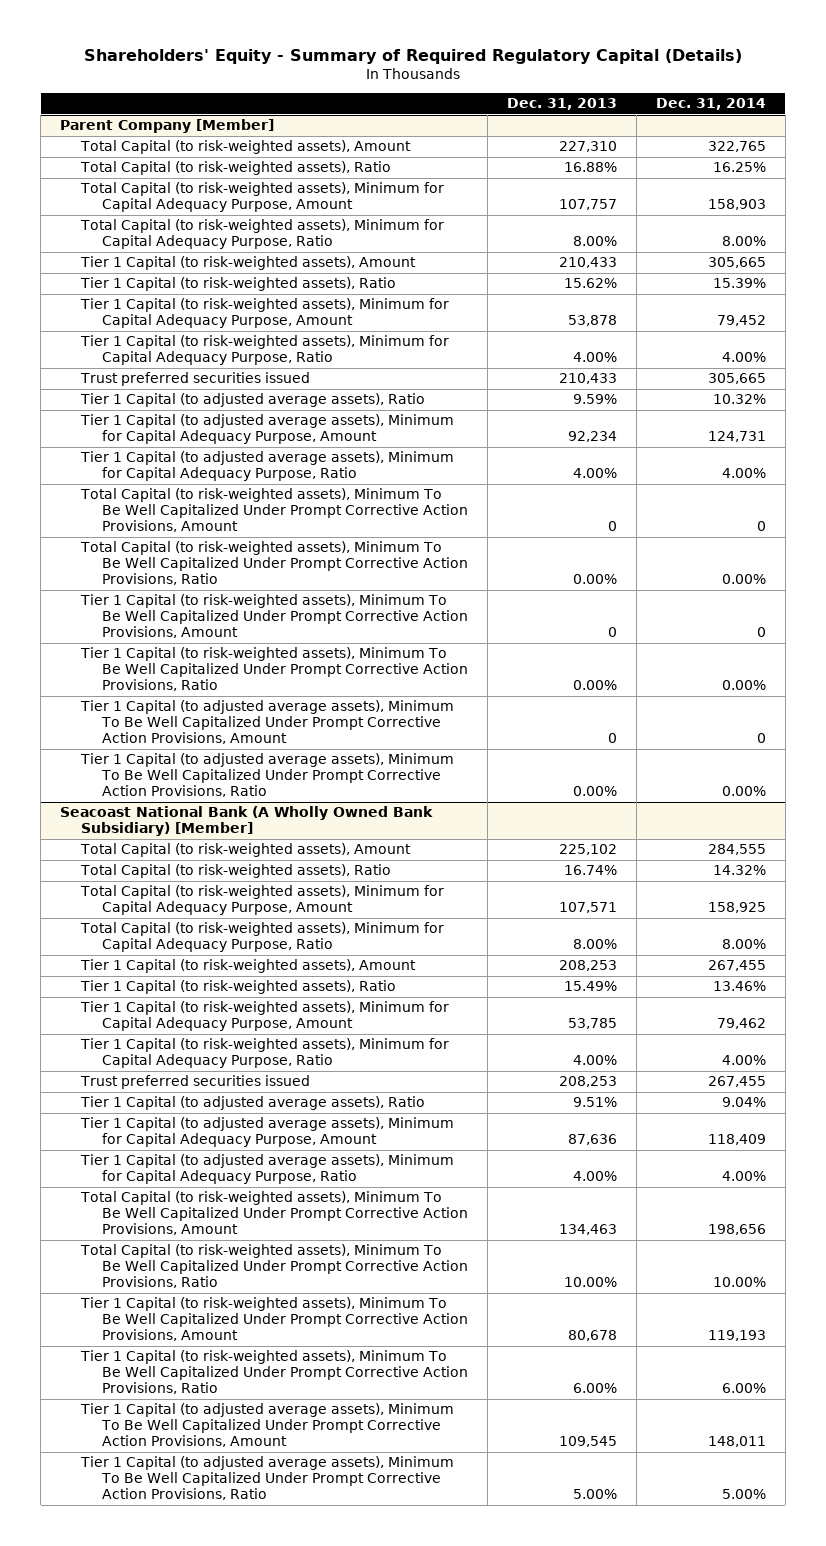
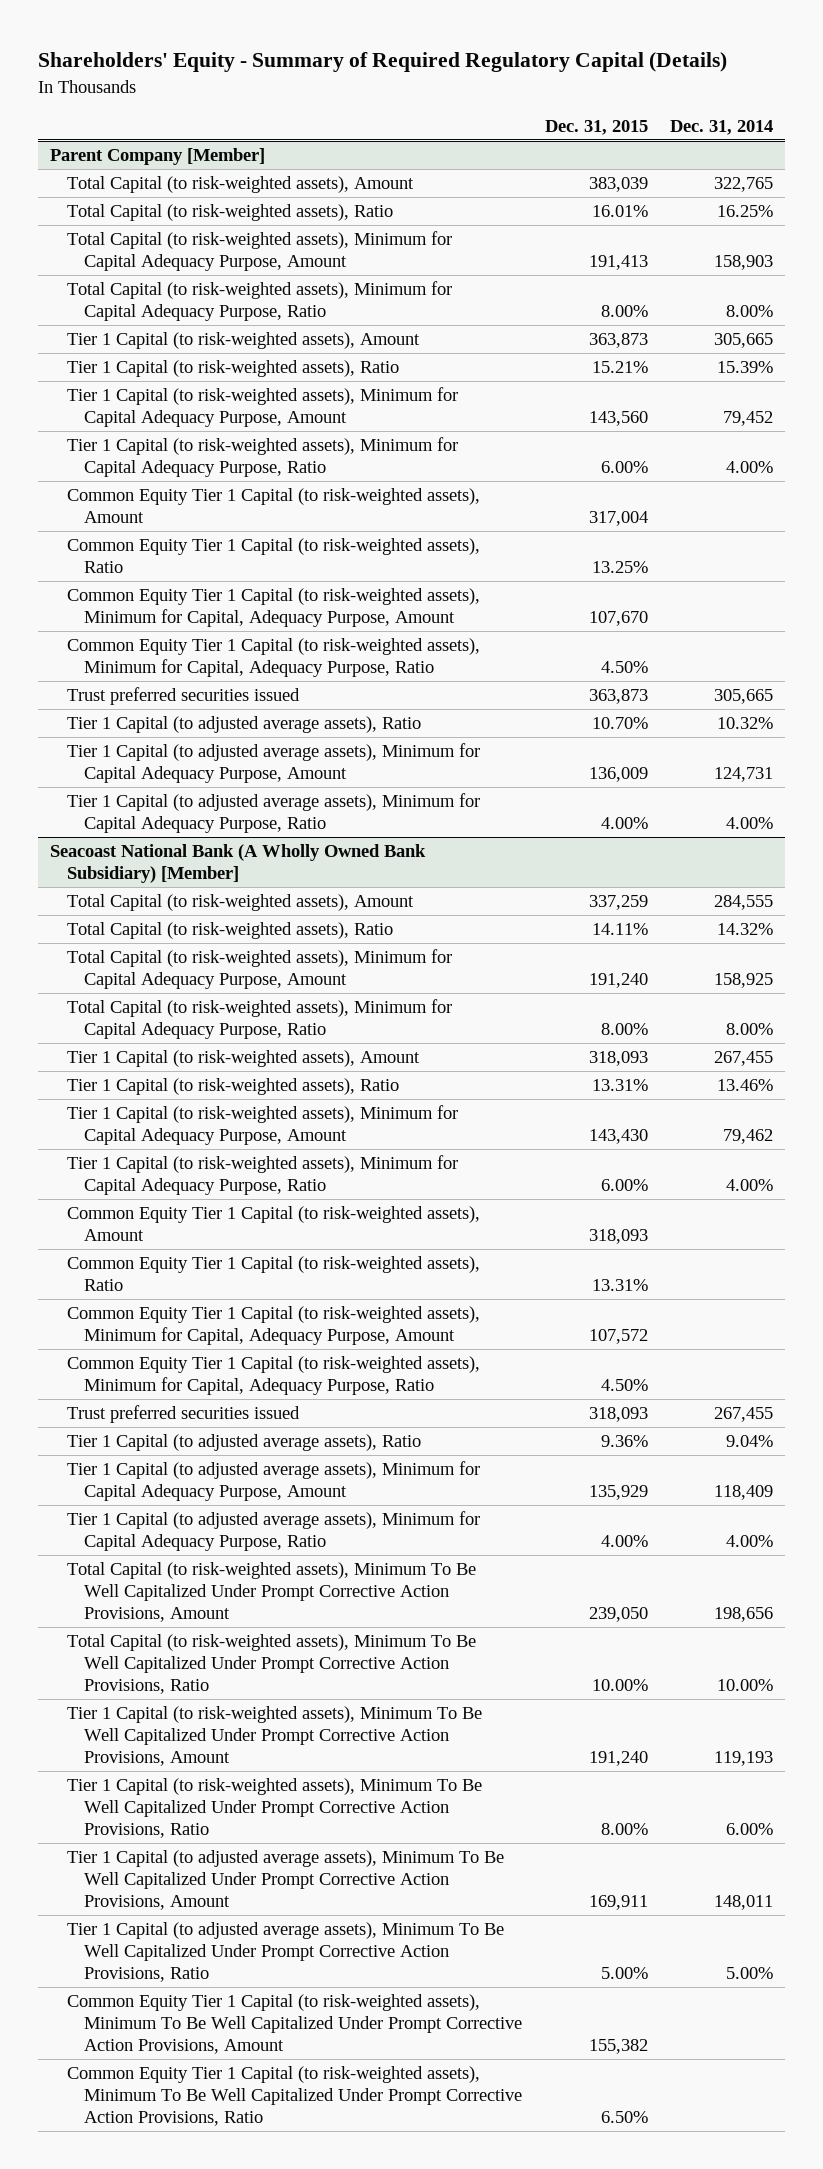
[507,98,618,111] Dec. 31, 2013 -> none
none -> [544,119,648,135] Dec. 31, 2015
none -> [66,488,480,524] Common Equity Tier 1 Capital (to risk-weighted assets), Amount
none -> [66,538,480,574] Common Equity Tier 1 Capital (to risk-weighted assets), Ratio
none -> [66,588,480,628] Common Equity Tier 1 Capital (to risk-weighted assets), Minimum for Capital, Adequacy Purpose, Amount
none -> [66,638,480,678] Common Equity Tier 1 Capital (to risk-weighted assets), Minimum for Capital, Adequacy Purpose, Ratio
[80,488,469,533] Total Capital (to risk-weighted assets), Minimum To Be Well Capitalized Under Prompt Corrective Action Provisions, Amount -> none
[80,541,469,586] Total Capital (to risk-weighted assets), Minimum To Be Well Capitalized Under Prompt Corrective Action Provisions, Ratio -> none
[80,594,469,639] Tier 1 Capital (to risk-weighted assets), Minimum To Be Well Capitalized Under Prompt Corrective Action Provisions, Amount -> none
[80,647,469,692] Tier 1 Capital (to risk-weighted assets), Minimum To Be Well Capitalized Under Prompt Corrective Action Provisions, Ratio -> none
[80,700,455,745] Tier 1 Capital (to adjusted average assets), Minimum To Be Well Capitalized Under Prompt Corrective Action Provisions, Amount -> none
[80,753,455,798] Tier 1 Capital (to adjusted average assets), Minimum To Be Well Capitalized Under Prompt Corrective Action Provisions, Ratio -> none
none -> [66,1206,480,1242] Common Equity Tier 1 Capital (to risk-weighted assets), Amount
none -> [66,1256,480,1292] Common Equity Tier 1 Capital (to risk-weighted assets), Ratio
none -> [66,1306,480,1346] Common Equity Tier 1 Capital (to risk-weighted assets), Minimum for Capital, Adequacy Purpose, Amount
none -> [66,1356,480,1396] Common Equity Tier 1 Capital (to risk-weighted assets), Minimum for Capital, Adequacy Purpose, Ratio
none -> [66,1994,523,2055] Common Equity Tier 1 Capital (to risk-weighted assets), Minimum To Be Well Capitalized Under Prompt Corrective Action Provisions, Amount
none -> [66,2066,523,2127] Common Equity Tier 1 Capital (to risk-weighted assets), Minimum To Be Well Capitalized Under Prompt Corrective Action Provisions, Ratio

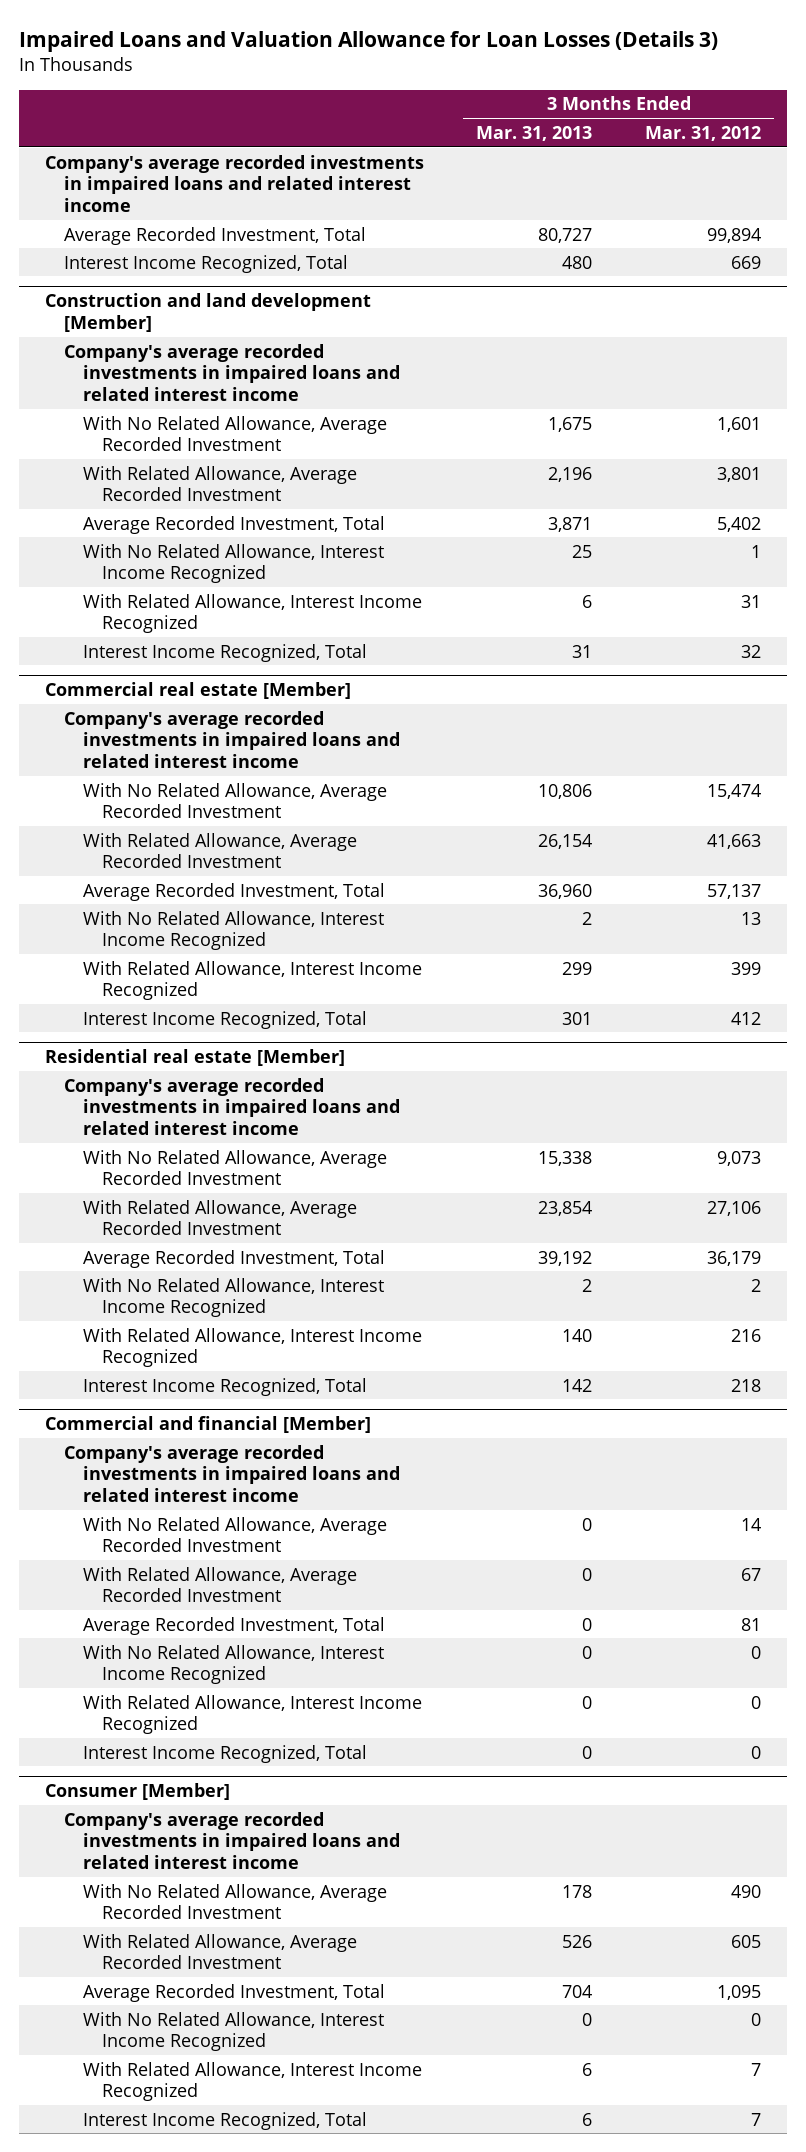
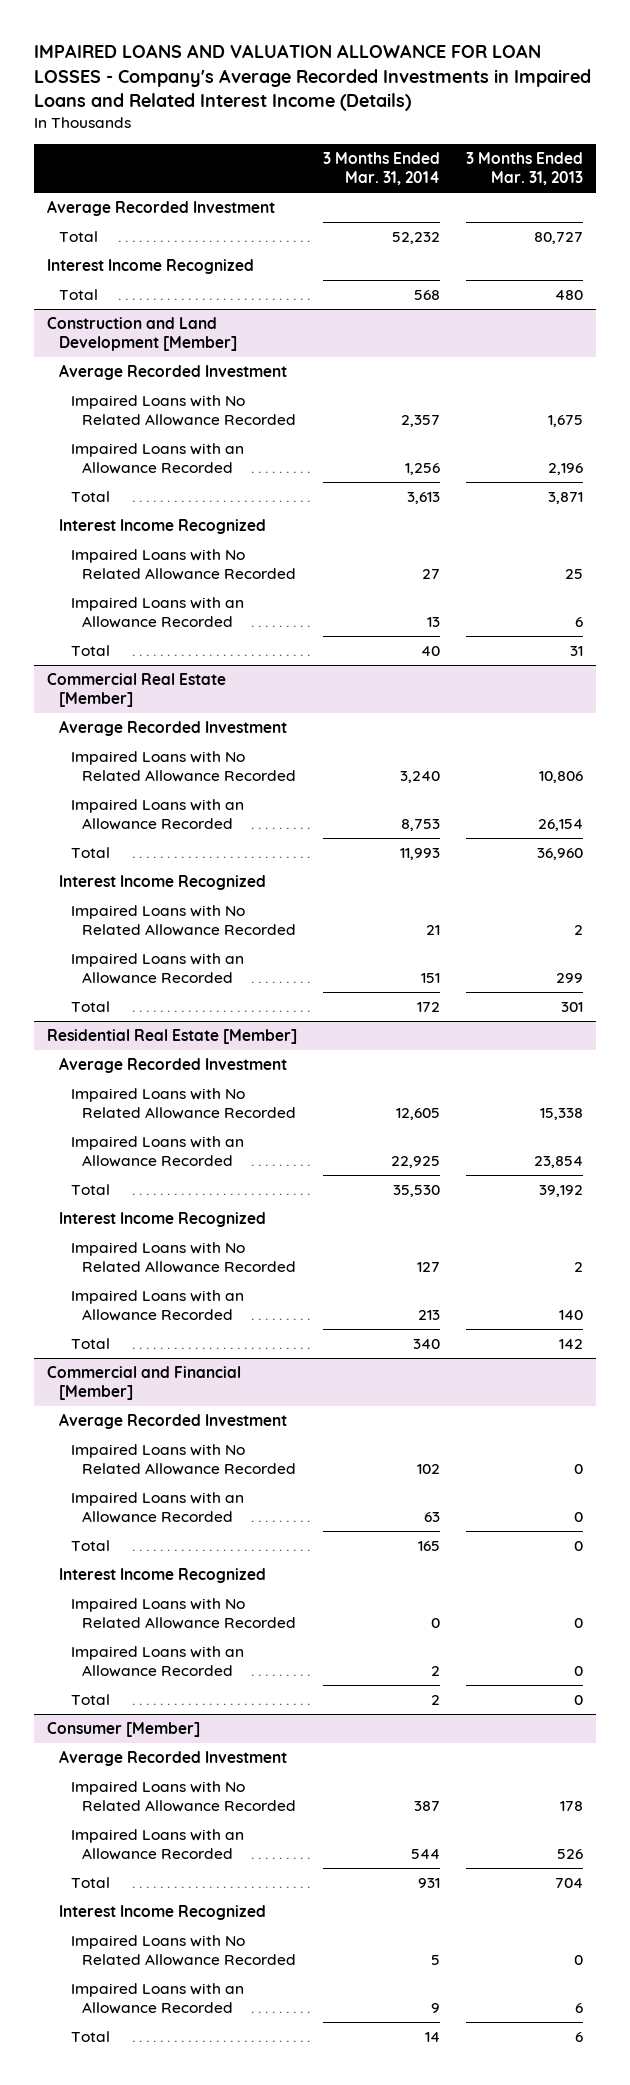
[18,30,718,52] Impaired Loans and Valuation Allowance for Loan Losses (Details 3) -> [33,44,591,112] IMPAIRED LOANS AND VALUATION ALLOWANCE FOR LOAN LOSSES - Company's Average Recorded Investments in Impaired Loans and Related Interest Income (Details)
[644,125,761,141] Mar. 31, 2012 -> none
none -> [322,152,440,185] 3 Months Ended Mar. 31, 2014
[44,154,424,212] Company's average recorded investments in impaired loans and related interest income -> none
[63,343,400,401] Company's average recorded investments in impaired loans and related interest income -> none
[63,710,400,768] Company's average recorded investments in impaired loans and related interest income -> none
[63,1077,400,1135] Company's average recorded investments in impaired loans and related interest income -> none
[63,1444,400,1502] Company's average recorded investments in impaired loans and related interest income -> none
none -> [46,200,275,217] Average Recorded Investment
[63,226,366,245] Average Recorded Investment, Total -> [58,231,98,243] Total
none -> [46,259,254,275] Interest Income Recognized
[63,254,348,273] Interest Income Recognized, Total -> [58,289,98,301] Total
[44,293,371,333] Construction and land development [Member] -> [46,317,237,351] Construction and Land Development [Member]
none -> [58,364,287,381] Average Recorded Investment
[82,415,387,452] With No Related Allowance, Average Recorded Investment -> [70,395,297,426] Impaired Loans with No Related Allowance Recorded
[82,465,357,502] With Related Allowance, Average Recorded Investment -> [70,443,244,474] Impaired Loans with an Allowance Recorded
[82,515,385,534] Average Recorded Investment, Total -> [70,491,110,503] Total
none -> [58,519,266,535] Interest Income Recognized
[82,543,384,584] With No Related Allowance, Interest Income Recognized -> [70,549,297,580] Impaired Loans with No Related Allowance Recorded
[82,593,422,634] With Related Allowance, Interest Income Recognized -> [70,597,244,628] Impaired Loans with an Allowance Recorded
[82,643,367,662] Interest Income Recognized, Total -> [70,645,110,657] Total
[44,682,351,700] Commercial real estate [Member] -> [46,673,226,707] Commercial Real Estate [Member]
none -> [58,720,287,737] Average Recorded Investment
[82,782,387,819] With No Related Allowance, Average Recorded Investment -> [70,751,297,782] Impaired Loans with No Related Allowance Recorded
[82,832,357,869] With Related Allowance, Average Recorded Investment -> [70,799,244,830] Impaired Loans with an Allowance Recorded
[82,882,385,901] Average Recorded Investment, Total -> [70,847,110,859] Total
none -> [58,875,266,891] Interest Income Recognized
[82,910,384,951] With No Related Allowance, Interest Income Recognized -> [70,905,297,936] Impaired Loans with No Related Allowance Recorded
[82,960,422,1001] With Related Allowance, Interest Income Recognized -> [70,953,244,984] Impaired Loans with an Allowance Recorded
[82,1010,367,1029] Interest Income Recognized, Total -> [70,1001,110,1013] Total
[44,1049,345,1067] Residential real estate [Member] -> [46,1029,297,1045] Residential Real Estate [Member]
none -> [58,1057,287,1074] Average Recorded Investment
[82,1149,387,1186] With No Related Allowance, Average Recorded Investment -> [70,1088,297,1119] Impaired Loans with No Related Allowance Recorded
[82,1199,357,1236] With Related Allowance, Average Recorded Investment -> [70,1136,244,1167] Impaired Loans with an Allowance Recorded
[82,1249,385,1268] Average Recorded Investment, Total -> [70,1184,110,1196] Total
none -> [58,1212,266,1228] Interest Income Recognized
[82,1277,384,1318] With No Related Allowance, Interest Income Recognized -> [70,1242,297,1273] Impaired Loans with No Related Allowance Recorded
[82,1327,422,1368] With Related Allowance, Interest Income Recognized -> [70,1290,244,1321] Impaired Loans with an Allowance Recorded
[82,1377,367,1396] Interest Income Recognized, Total -> [70,1338,110,1350] Total
[44,1416,371,1434] Commercial and financial [Member] -> [46,1366,241,1400] Commercial and Financial [Member]
none -> [58,1413,287,1430] Average Recorded Investment
[82,1516,387,1553] With No Related Allowance, Average Recorded Investment -> [70,1444,297,1475] Impaired Loans with No Related Allowance Recorded
[82,1566,357,1603] With Related Allowance, Average Recorded Investment -> [70,1492,244,1523] Impaired Loans with an Allowance Recorded
[82,1616,385,1635] Average Recorded Investment, Total -> [70,1540,110,1552] Total
none -> [58,1568,266,1584] Interest Income Recognized
[82,1644,384,1685] With No Related Allowance, Interest Income Recognized -> [70,1598,297,1629] Impaired Loans with No Related Allowance Recorded
[82,1694,422,1735] With Related Allowance, Interest Income Recognized -> [70,1646,244,1677] Impaired Loans with an Allowance Recorded
[82,1744,367,1763] Interest Income Recognized, Total -> [70,1694,110,1706] Total
[63,1811,400,1869] Company's average recorded investments in impaired loans and related interest income -> none
none -> [58,1750,287,1767] Average Recorded Investment
[82,1883,387,1920] With No Related Allowance, Average Recorded Investment -> [70,1781,297,1812] Impaired Loans with No Related Allowance Recorded
[82,1933,357,1970] With Related Allowance, Average Recorded Investment -> [70,1829,244,1860] Impaired Loans with an Allowance Recorded
[82,1983,385,2002] Average Recorded Investment, Total -> [70,1877,110,1889] Total
none -> [58,1905,266,1921] Interest Income Recognized
[82,2011,384,2052] With No Related Allowance, Interest Income Recognized -> [70,1935,297,1966] Impaired Loans with No Related Allowance Recorded
[82,2061,422,2102] With Related Allowance, Interest Income Recognized -> [70,1983,244,2014] Impaired Loans with an Allowance Recorded
[82,2111,367,2130] Interest Income Recognized, Total -> [70,2031,110,2043] Total

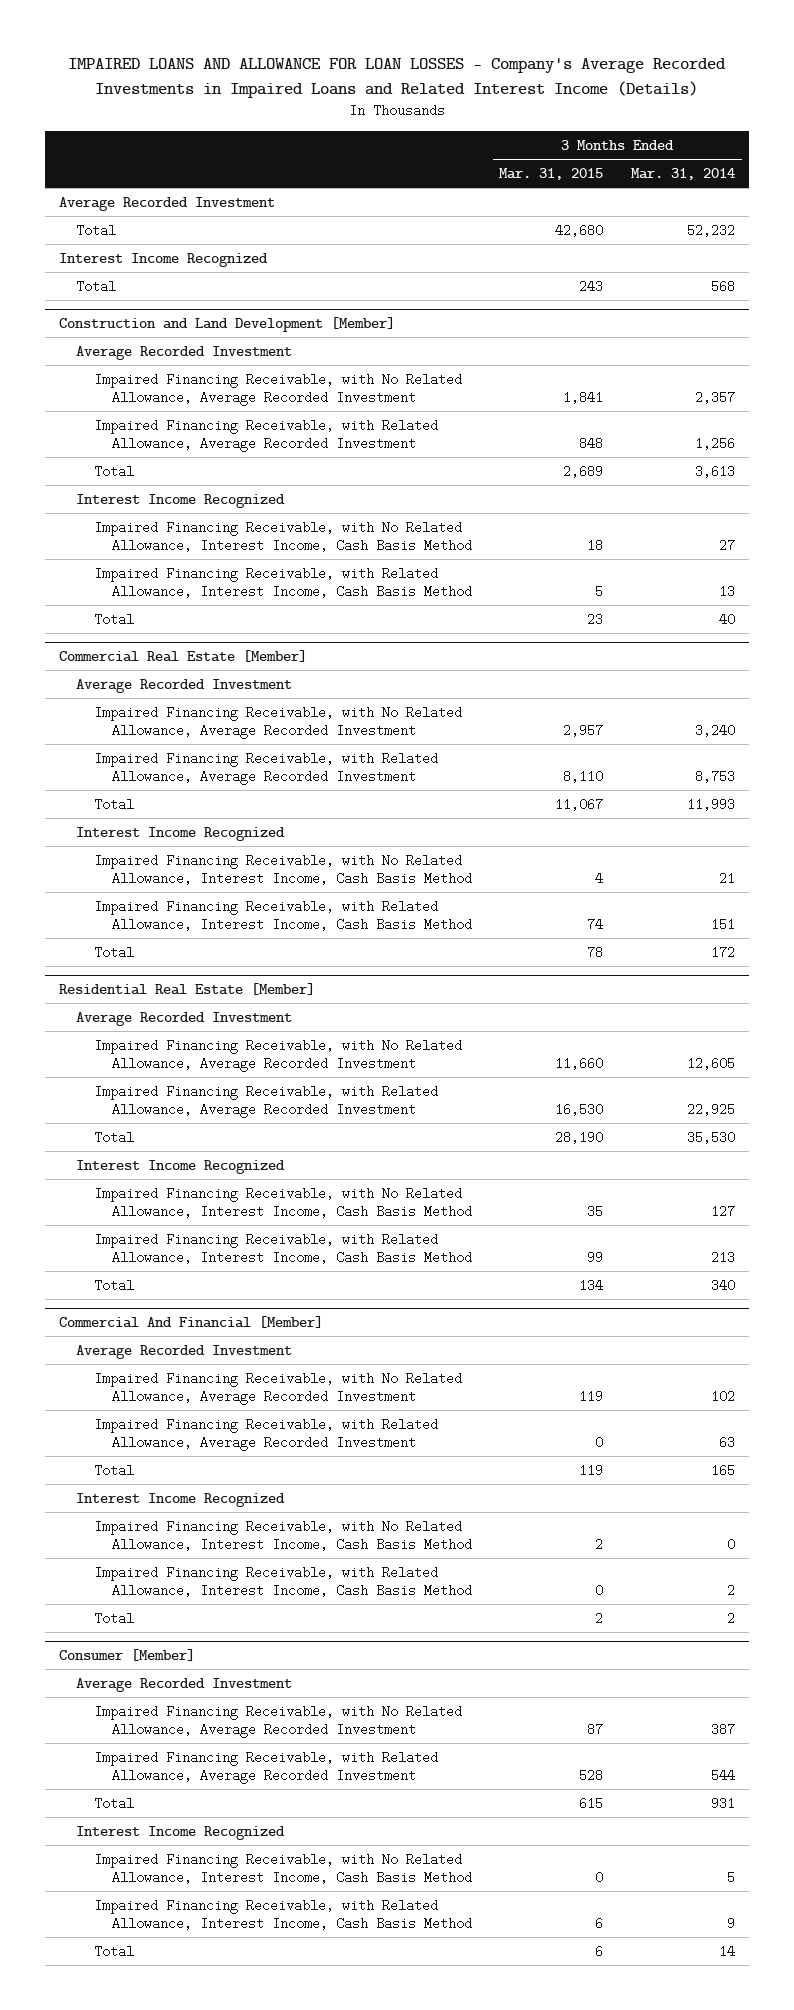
[33,44,591,112] IMPAIRED LOANS AND VALUATION ALLOWANCE FOR LOAN LOSSES - Company's Average Recorded Investments in Impaired Loans and Related Interest Income (Details) -> [67,58,726,98] IMPAIRED LOANS AND ALLOWANCE FOR LOAN LOSSES - Company's Average Recorded Investments in Impaired Loans and Related Interest Income (Details)
[466,152,584,185] 3 Months Ended Mar. 31, 2013 -> none
none -> [499,167,604,180] Mar. 31, 2015
[70,395,297,426] Impaired Loans with No Related Allowance Recorded -> [94,372,463,407] Impaired Financing Receivable, with No Related Allowance, Average Recorded Investment
[70,443,244,474] Impaired Loans with an Allowance Recorded -> [94,418,439,453] Impaired Financing Receivable, with Related Allowance, Average Recorded Investment
[70,549,297,580] Impaired Loans with No Related Allowance Recorded -> [94,520,472,553] Impaired Financing Receivable, with No Related Allowance, Interest Income, Cash Basis Method
[70,597,244,628] Impaired Loans with an Allowance Recorded -> [94,566,472,599] Impaired Financing Receivable, with Related Allowance, Interest Income, Cash Basis Method
[70,751,297,782] Impaired Loans with No Related Allowance Recorded -> [94,705,463,740] Impaired Financing Receivable, with No Related Allowance, Average Recorded Investment
[70,799,244,830] Impaired Loans with an Allowance Recorded -> [94,751,439,786] Impaired Financing Receivable, with Related Allowance, Average Recorded Investment
[70,905,297,936] Impaired Loans with No Related Allowance Recorded -> [94,853,472,886] Impaired Financing Receivable, with No Related Allowance, Interest Income, Cash Basis Method
[70,953,244,984] Impaired Loans with an Allowance Recorded -> [94,899,472,932] Impaired Financing Receivable, with Related Allowance, Interest Income, Cash Basis Method
[70,1088,297,1119] Impaired Loans with No Related Allowance Recorded -> [94,1038,463,1073] Impaired Financing Receivable, with No Related Allowance, Average Recorded Investment
[70,1136,244,1167] Impaired Loans with an Allowance Recorded -> [94,1084,439,1119] Impaired Financing Receivable, with Related Allowance, Average Recorded Investment
[70,1242,297,1273] Impaired Loans with No Related Allowance Recorded -> [94,1186,472,1219] Impaired Financing Receivable, with No Related Allowance, Interest Income, Cash Basis Method
[70,1290,244,1321] Impaired Loans with an Allowance Recorded -> [94,1232,472,1265] Impaired Financing Receivable, with Related Allowance, Interest Income, Cash Basis Method
[46,1366,241,1400] Commercial and Financial [Member] -> [58,1315,323,1328] Commercial And Financial [Member]
[70,1444,297,1475] Impaired Loans with No Related Allowance Recorded -> [94,1371,463,1406] Impaired Financing Receivable, with No Related Allowance, Average Recorded Investment
[70,1492,244,1523] Impaired Loans with an Allowance Recorded -> [94,1417,439,1452] Impaired Financing Receivable, with Related Allowance, Average Recorded Investment
[70,1598,297,1629] Impaired Loans with No Related Allowance Recorded -> [94,1519,472,1552] Impaired Financing Receivable, with No Related Allowance, Interest Income, Cash Basis Method
[70,1646,244,1677] Impaired Loans with an Allowance Recorded -> [94,1565,472,1598] Impaired Financing Receivable, with Related Allowance, Interest Income, Cash Basis Method
[70,1781,297,1812] Impaired Loans with No Related Allowance Recorded -> [94,1704,463,1739] Impaired Financing Receivable, with No Related Allowance, Average Recorded Investment
[70,1829,244,1860] Impaired Loans with an Allowance Recorded -> [94,1750,439,1785] Impaired Financing Receivable, with Related Allowance, Average Recorded Investment
[70,1935,297,1966] Impaired Loans with No Related Allowance Recorded -> [94,1852,472,1885] Impaired Financing Receivable, with No Related Allowance, Interest Income, Cash Basis Method
[70,1983,244,2014] Impaired Loans with an Allowance Recorded -> [94,1898,472,1931] Impaired Financing Receivable, with Related Allowance, Interest Income, Cash Basis Method

